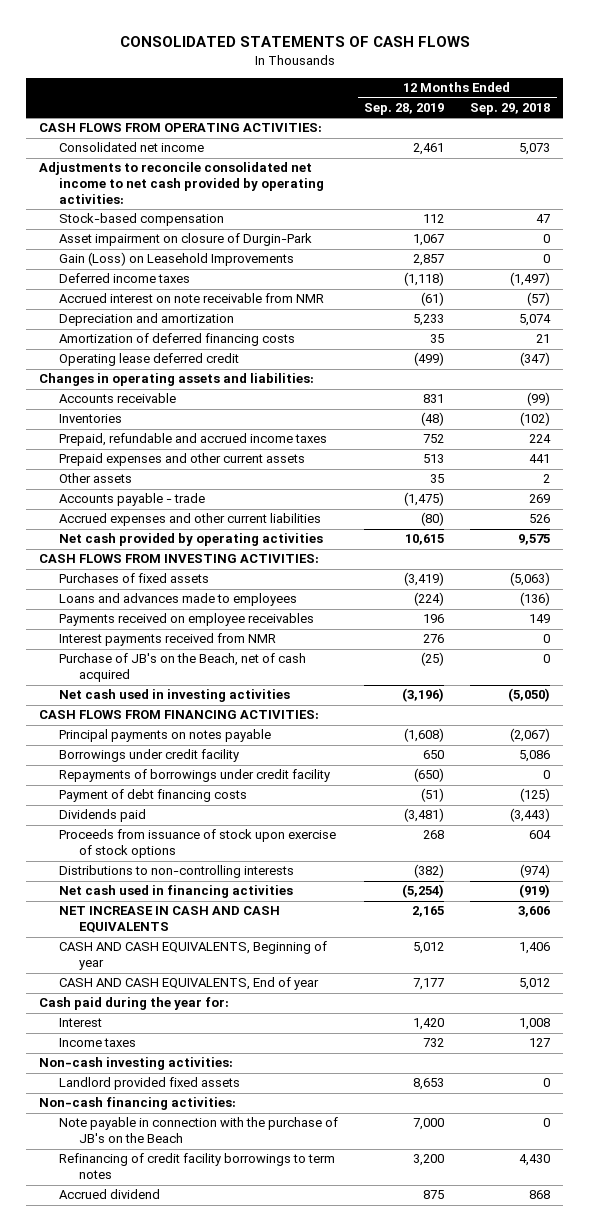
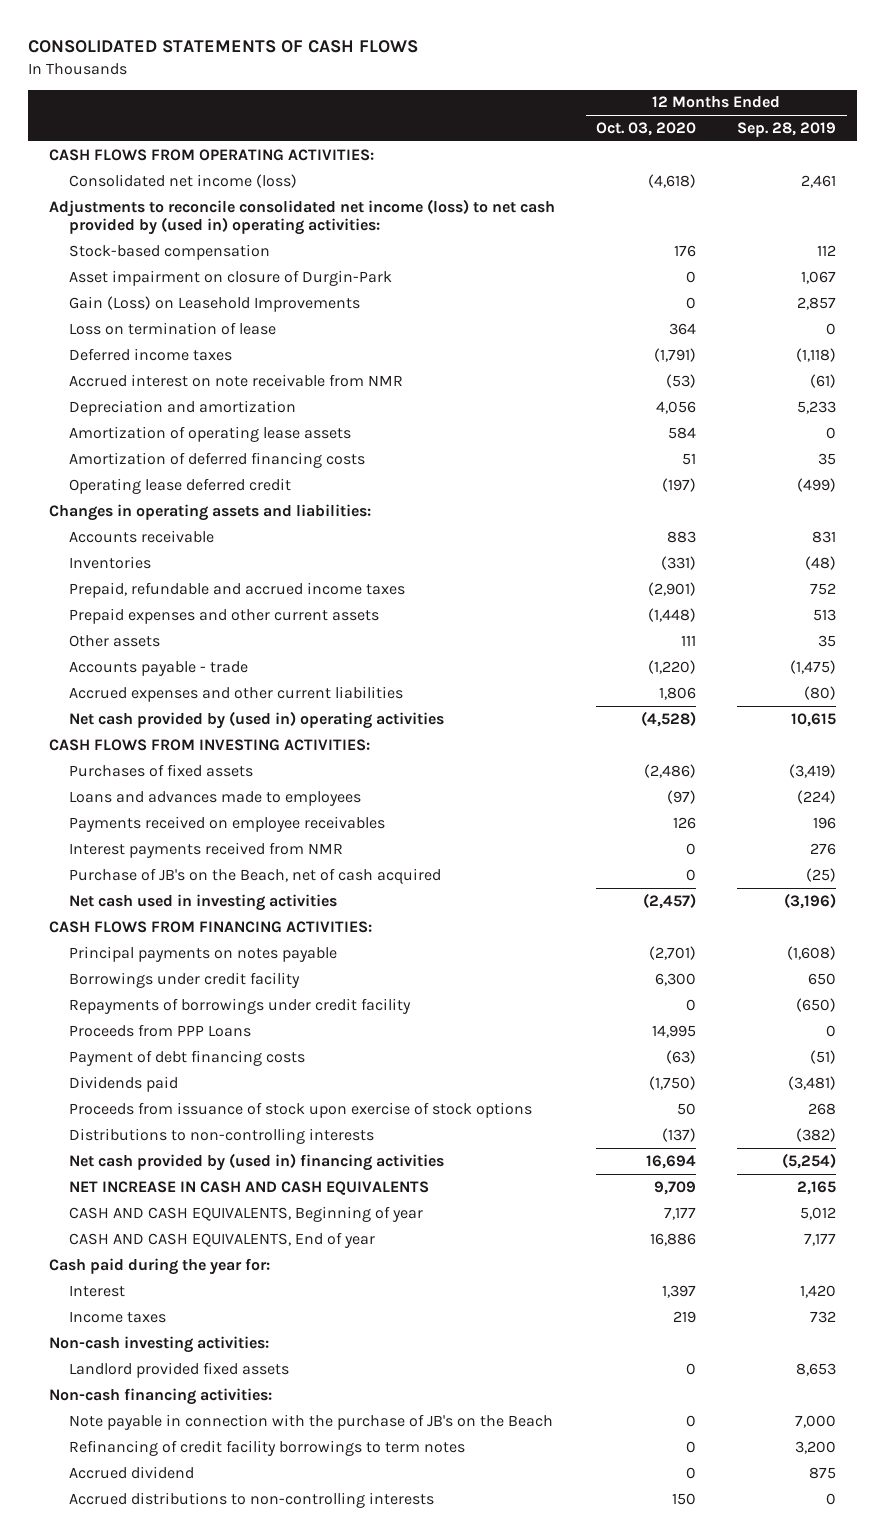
[470,102,551,115] Sep. 29, 2018 -> none
none -> [595,122,696,137] Oct. 03, 2020
[59,142,205,153] Consolidated net income -> [68,173,297,188] Consolidated net income (loss)
[39,162,325,205] Adjustments to reconcile consolidated net income to net cash provided by operating activities: -> [48,198,555,236] Adjustments to reconcile consolidated net income (loss) to net cash provided by (used in) operating activities:
none -> [68,321,276,335] Loss on termination of lease
none -> [68,425,351,442] Amortization of operating lease assets
[59,533,324,547] Net cash provided by operating activities -> [68,710,444,729] Net cash provided by (used in) operating activities
none -> [68,1023,251,1037] Proceeds from PPP Loans
[59,885,294,899] Net cash used in financing activities -> [68,1152,444,1171] Net cash provided by (used in) financing activities
none -> [68,1491,434,1508] Accrued distributions to non-controlling interests

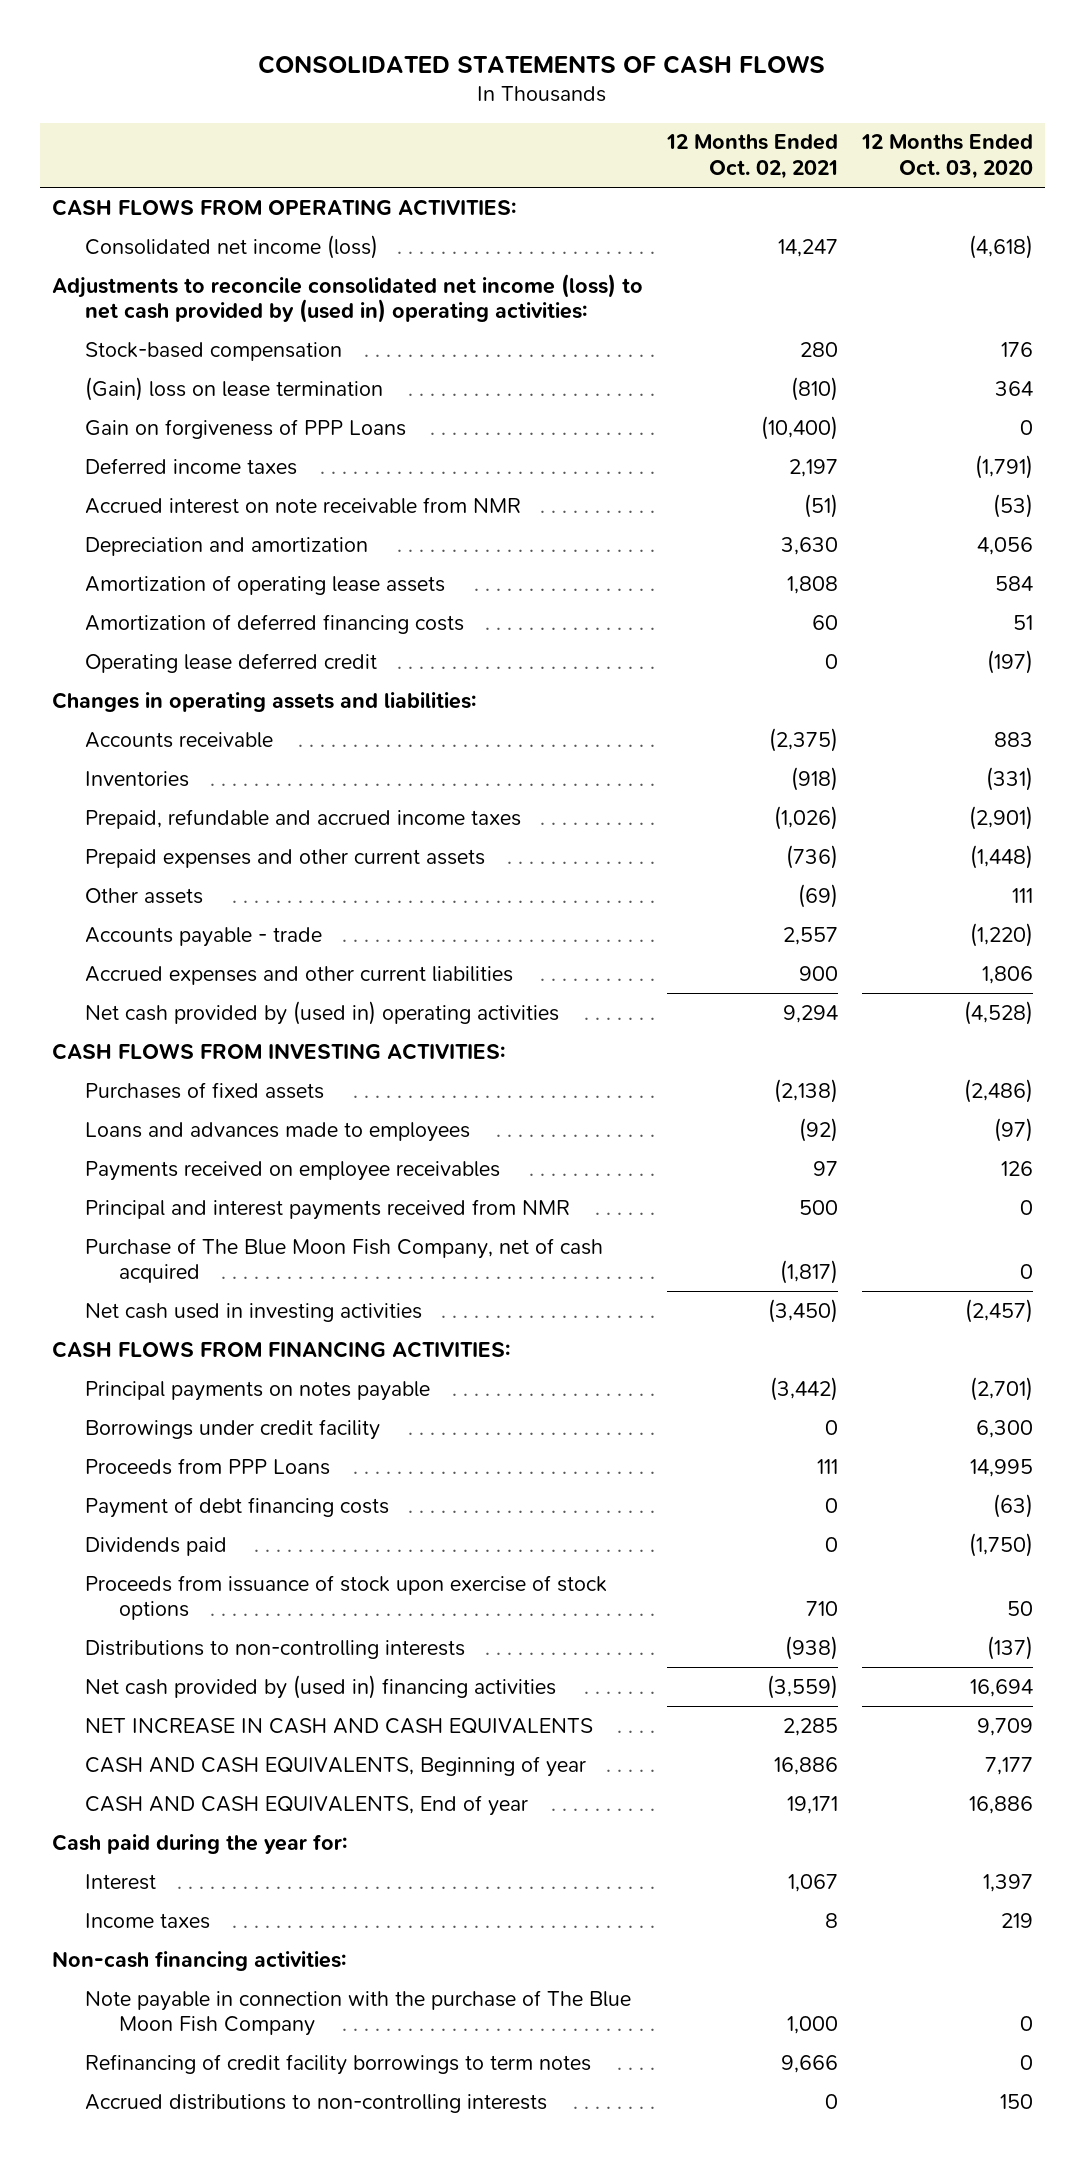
[737,122,837,138] Sep. 28, 2019 -> none
none -> [665,134,838,179] 12 Months Ended Oct. 02, 2021
[68,269,392,286] Asset impairment on closure of Durgin-Park -> none
[68,295,360,312] Gain (Loss) on Leasehold Improvements -> none
[68,321,276,335] Loss on termination of lease -> [85,376,384,401] (Gain) loss on lease termination
none -> [85,418,407,439] Gain on forgiveness of PPP Loans
[68,841,343,858] Interest payments received from NMR -> [85,1198,571,1220] Principal and interest payments received from NMR
[68,867,441,884] Purchase of JB's on the Beach, net of cash acquired -> [85,1237,604,1284] Purchase of The Blue Moon Fish Company, net of cash acquired
[68,997,411,1014] Repayments of borrowings under credit facility -> none
[48,1335,269,1353] Non-cash investing activities: -> none
[68,1361,289,1378] Landlord provided fixed assets -> none
[68,1413,553,1430] Note payable in connection with the purchase of JB's on the Beach -> [85,1989,632,2037] Note payable in connection with the purchase of The Blue Moon Fish Company
[68,1465,194,1479] Accrued dividend -> none

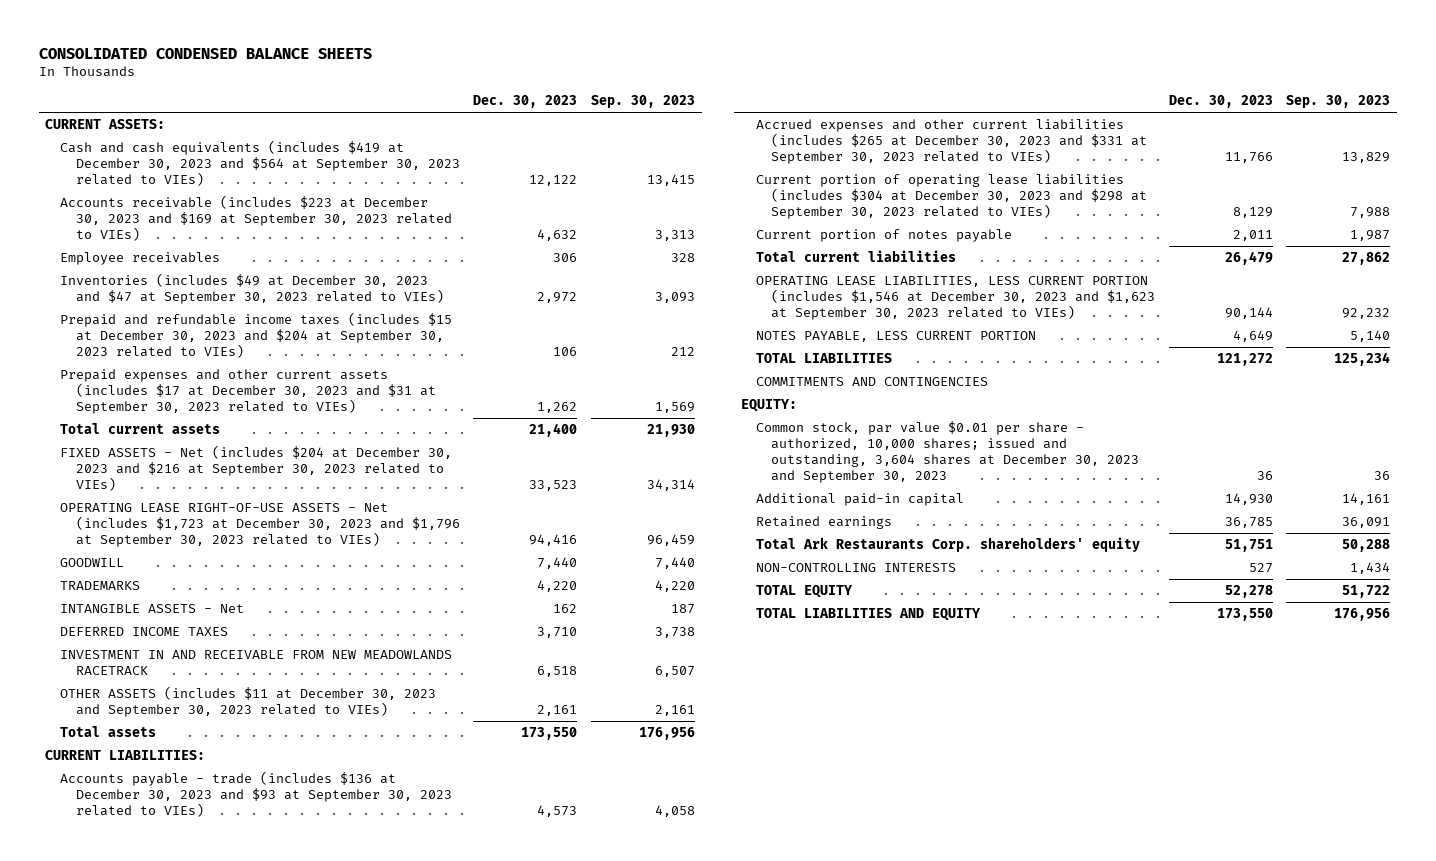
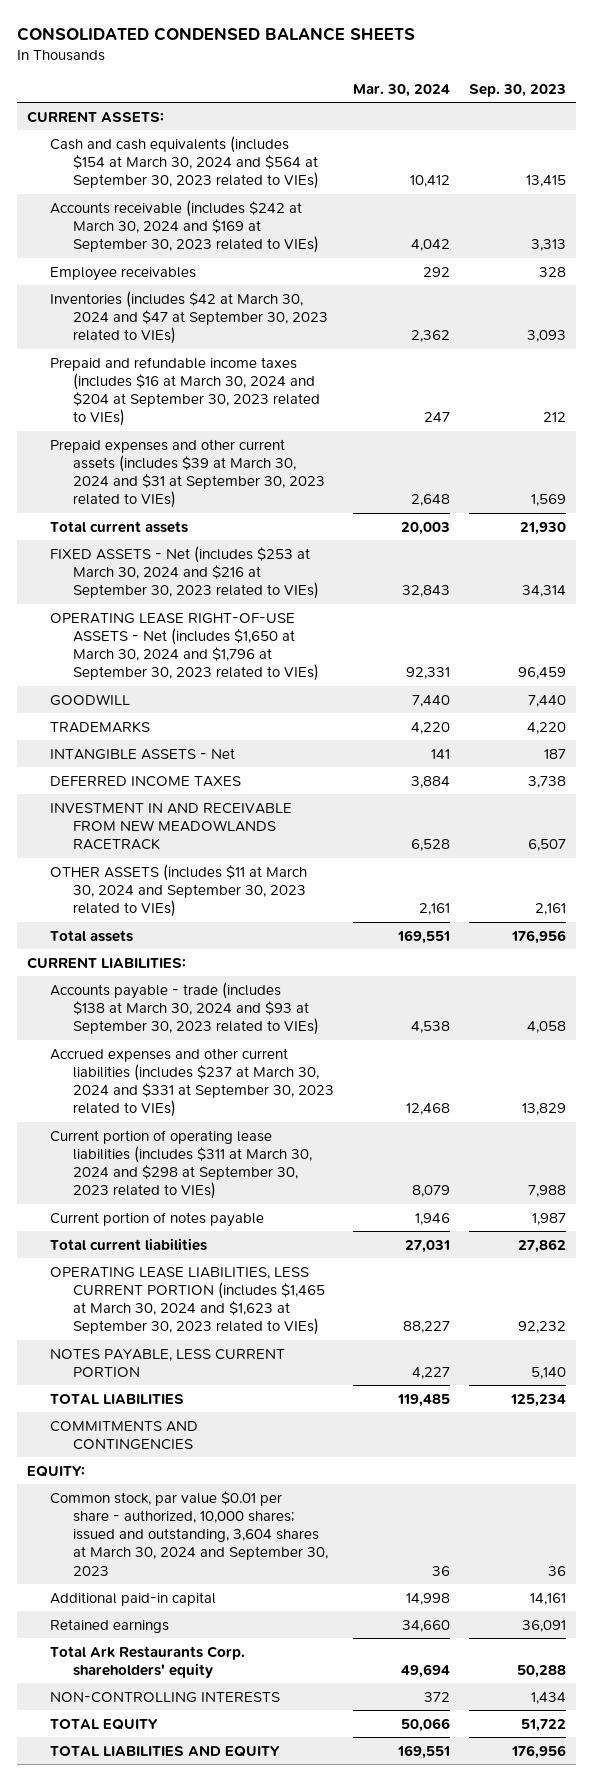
[473,95,578,109] Dec. 30, 2023 -> none
none -> [353,83,451,97] Mar. 30, 2024
[60,140,460,187] Cash and cash equivalents (includes $419 at December 30, 2023 and $564 at September 30, 2023 related to VIEs) -> [50,135,320,190] Cash and cash equivalents (includes $154 at March 30, 2024 and $564 at September 30, 2023 related to VIEs)
[60,195,452,242] Accounts receivable (includes $223 at December 30, 2023 and $169 at September 30, 2023 related to VIEs) -> [50,199,320,254] Accounts receivable (includes $242 at March 30, 2024 and $169 at September 30, 2023 related to VIEs)
[60,273,444,305] Inventories (includes $49 at December 30, 2023 and $47 at September 30, 2023 related to VIEs) -> [50,290,329,345] Inventories (includes $42 at March 30, 2024 and $47 at September 30, 2023 related to VIEs)
[60,312,453,359] Prepaid and refundable income taxes (includes $15 at December 30, 2023 and $204 at September 30, 2023 related to VIEs) -> [50,356,321,427] Prepaid and refundable income taxes (includes $16 at March 30, 2024 and $204 at September 30, 2023 related to VIEs)
[60,369,436,415] Prepaid expenses and other current assets (includes $17 at December 30, 2023 and $31 at September 30, 2023 related to VIEs) -> [50,438,326,509] Prepaid expenses and other current assets (includes $39 at March 30, 2024 and $31 at September 30, 2023 related to VIEs)
[60,445,453,492] FIXED ASSETS - Net (includes $204 at December 30, 2023 and $216 at September 30, 2023 related to VIEs) -> [50,545,320,600] FIXED ASSETS - Net (includes $253 at March 30, 2024 and $216 at September 30, 2023 related to VIEs)
[60,503,460,548] OPERATING LEASE RIGHT-OF-USE ASSETS - Net (includes $1,723 at December 30, 2023 and $1,796 at September 30, 2023 related to VIEs) -> [50,612,320,682] OPERATING LEASE RIGHT-OF-USE ASSETS - Net (includes $1,650 at March 30, 2024 and $1,796 at September 30, 2023 related to VIEs)
[60,686,437,718] OTHER ASSETS (includes $11 at December 30, 2023 and September 30, 2023 related to VIEs) -> [50,863,308,918] OTHER ASSETS (includes $11 at March 30, 2024 and September 30, 2023 related to VIEs)
[60,771,452,818] Accounts payable - trade (includes $136 at December 30, 2023 and $93 at September 30, 2023 related to VIEs) -> [50,981,320,1036] Accounts payable - trade (includes $138 at March 30, 2024 and $93 at September 30, 2023 related to VIEs)
[755,119,1148,165] Accrued expenses and other current liabilities (includes $265 at December 30, 2023 and $331 at September 30, 2023 related to VIEs) -> [50,1047,335,1118] Accrued expenses and other current liabilities (includes $237 at March 30, 2024 and $331 at September 30, 2023 related to VIEs)
[755,174,1148,220] Current portion of operating lease liabilities (includes $304 at December 30, 2023 and $298 at September 30, 2023 related to VIEs) -> [50,1129,313,1200] Current portion of operating lease liabilities (includes $311 at March 30, 2024 and $298 at September 30, 2023 related to VIEs)
[755,276,1156,321] OPERATING LEASE LIABILITIES, LESS CURRENT PORTION (includes $1,546 at December 30, 2023 and $1,623 at September 30, 2023 related to VIEs) -> [50,1266,326,1336] OPERATING LEASE LIABILITIES, LESS CURRENT PORTION (includes $1,465 at March 30, 2024 and $1,623 at September 30, 2023 related to VIEs)
[755,421,1140,484] Common stock, par value $0.01 per share - authorized, 10,000 shares; issued and outstanding, 3,604 shares at December 30, 2023 and September 30, 2023 -> [50,1490,329,1576] Common stock, par value $0.01 per share - authorized, 10,000 shares; issued and outstanding, 3,604 shares at March 30, 2024 and September 30, 2023

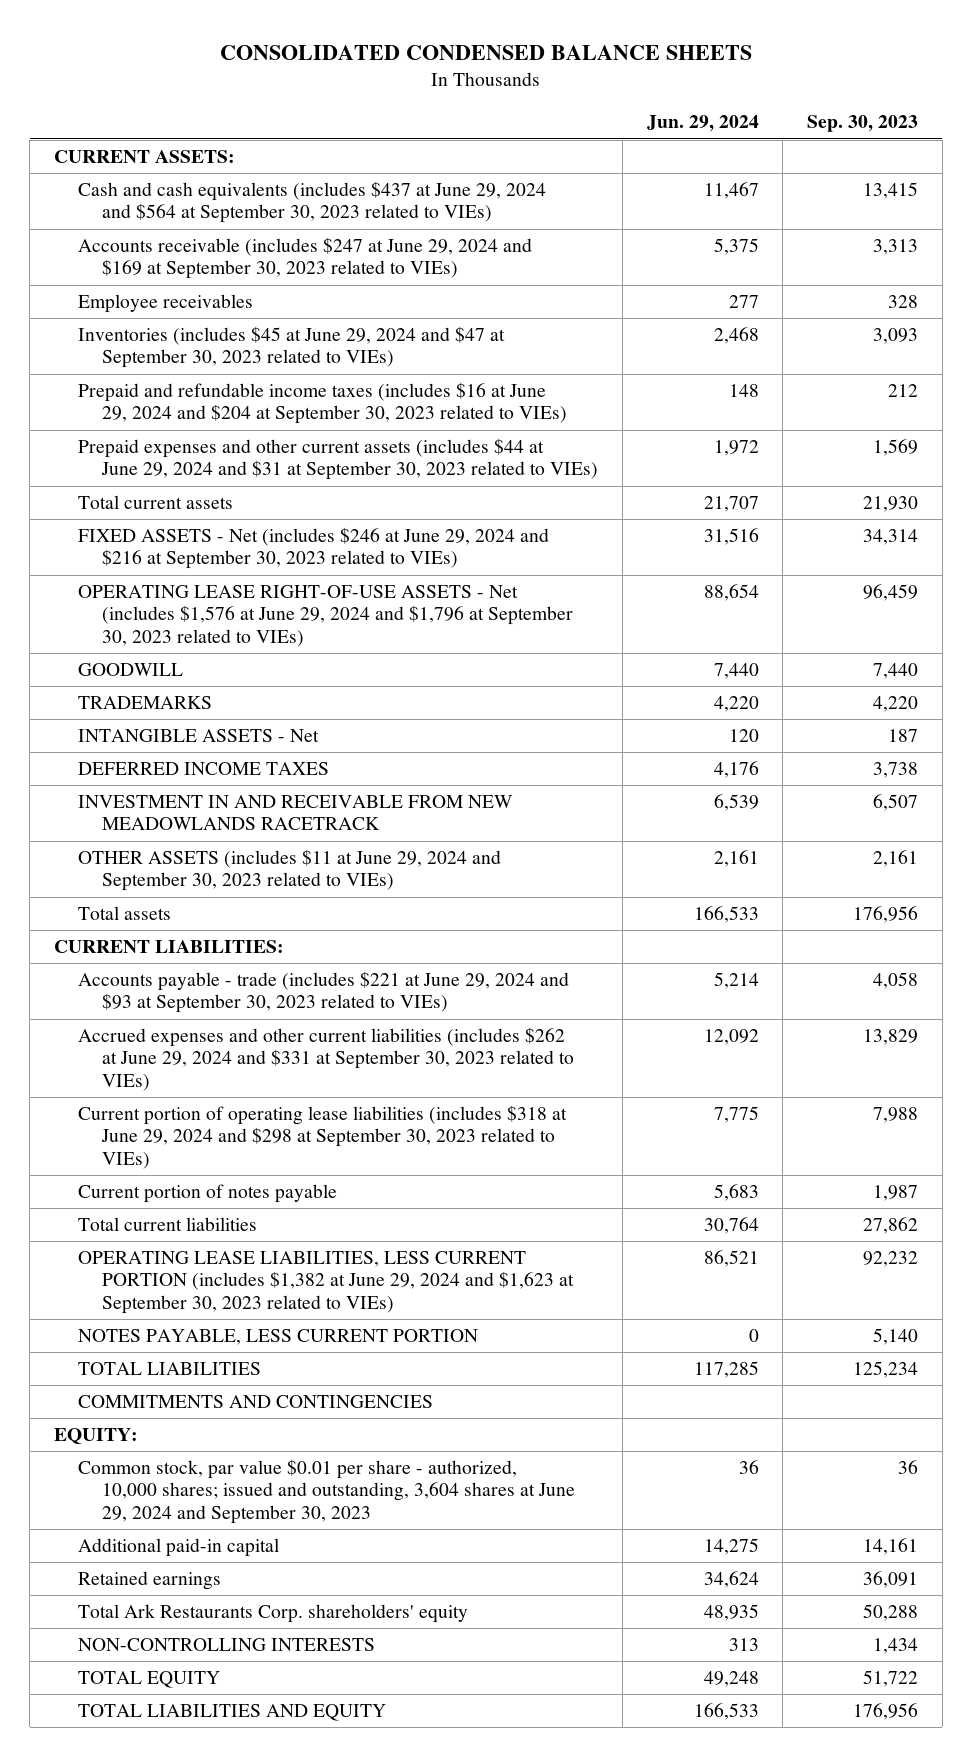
[353,83,451,97] Mar. 30, 2024 -> none
none -> [646,115,759,133] Jun. 29, 2024
[50,135,320,190] Cash and cash equivalents (includes $154 at March 30, 2024 and $564 at September 30, 2023 related to VIEs) -> [78,181,547,224] Cash and cash equivalents (includes $437 at June 29, 2024 and $564 at September 30, 2023 related to VIEs)
[50,199,320,254] Accounts receivable (includes $242 at March 30, 2024 and $169 at September 30, 2023 related to VIEs) -> [78,237,533,280] Accounts receivable (includes $247 at June 29, 2024 and $169 at September 30, 2023 related to VIEs)
[50,290,329,345] Inventories (includes $42 at March 30, 2024 and $47 at September 30, 2023 related to VIEs) -> [78,326,506,369] Inventories (includes $45 at June 29, 2024 and $47 at September 30, 2023 related to VIEs)
[50,356,321,427] Prepaid and refundable income taxes (includes $16 at March 30, 2024 and $204 at September 30, 2023 related to VIEs) -> [78,382,568,425] Prepaid and refundable income taxes (includes $16 at June 29, 2024 and $204 at September 30, 2023 related to VIEs)
[50,438,326,509] Prepaid expenses and other current assets (includes $39 at March 30, 2024 and $31 at September 30, 2023 related to VIEs) -> [78,438,599,481] Prepaid expenses and other current assets (includes $44 at June 29, 2024 and $31 at September 30, 2023 related to VIEs)
[50,545,320,600] FIXED ASSETS - Net (includes $253 at March 30, 2024 and $216 at September 30, 2023 related to VIEs) -> [78,527,550,570] FIXED ASSETS - Net (includes $246 at June 29, 2024 and $216 at September 30, 2023 related to VIEs)
[50,612,320,682] OPERATING LEASE RIGHT-OF-USE ASSETS - Net (includes $1,650 at March 30, 2024 and $1,796 at September 30, 2023 related to VIEs) -> [78,585,574,647] OPERATING LEASE RIGHT-OF-USE ASSETS - Net (includes $1,576 at June 29, 2024 and $1,796 at September 30, 2023 related to VIEs)
[50,863,308,918] OTHER ASSETS (includes $11 at March 30, 2024 and September 30, 2023 related to VIEs) -> [78,849,502,892] OTHER ASSETS (includes $11 at June 29, 2024 and September 30, 2023 related to VIEs)
[50,981,320,1036] Accounts payable - trade (includes $138 at March 30, 2024 and $93 at September 30, 2023 related to VIEs) -> [78,971,570,1014] Accounts payable - trade (includes $221 at June 29, 2024 and $93 at September 30, 2023 related to VIEs)
[50,1047,335,1118] Accrued expenses and other current liabilities (includes $237 at March 30, 2024 and $331 at September 30, 2023 related to VIEs) -> [78,1027,575,1091] Accrued expenses and other current liabilities (includes $262 at June 29, 2024 and $331 at September 30, 2023 related to VIEs)
[50,1129,313,1200] Current portion of operating lease liabilities (includes $311 at March 30, 2024 and $298 at September 30, 2023 related to VIEs) -> [78,1105,568,1169] Current portion of operating lease liabilities (includes $318 at June 29, 2024 and $298 at September 30, 2023 related to VIEs)
[50,1266,326,1336] OPERATING LEASE LIABILITIES, LESS CURRENT PORTION (includes $1,465 at March 30, 2024 and $1,623 at September 30, 2023 related to VIEs) -> [78,1251,575,1314] OPERATING LEASE LIABILITIES, LESS CURRENT PORTION (includes $1,382 at June 29, 2024 and $1,623 at September 30, 2023 related to VIEs)
[50,1490,329,1576] Common stock, par value $0.01 per share - authorized, 10,000 shares; issued and outstanding, 3,604 shares at March 30, 2024 and September 30, 2023 -> [78,1459,576,1524] Common stock, par value $0.01 per share - authorized, 10,000 shares; issued and outstanding, 3,604 shares at June 29, 2024 and September 30, 2023

